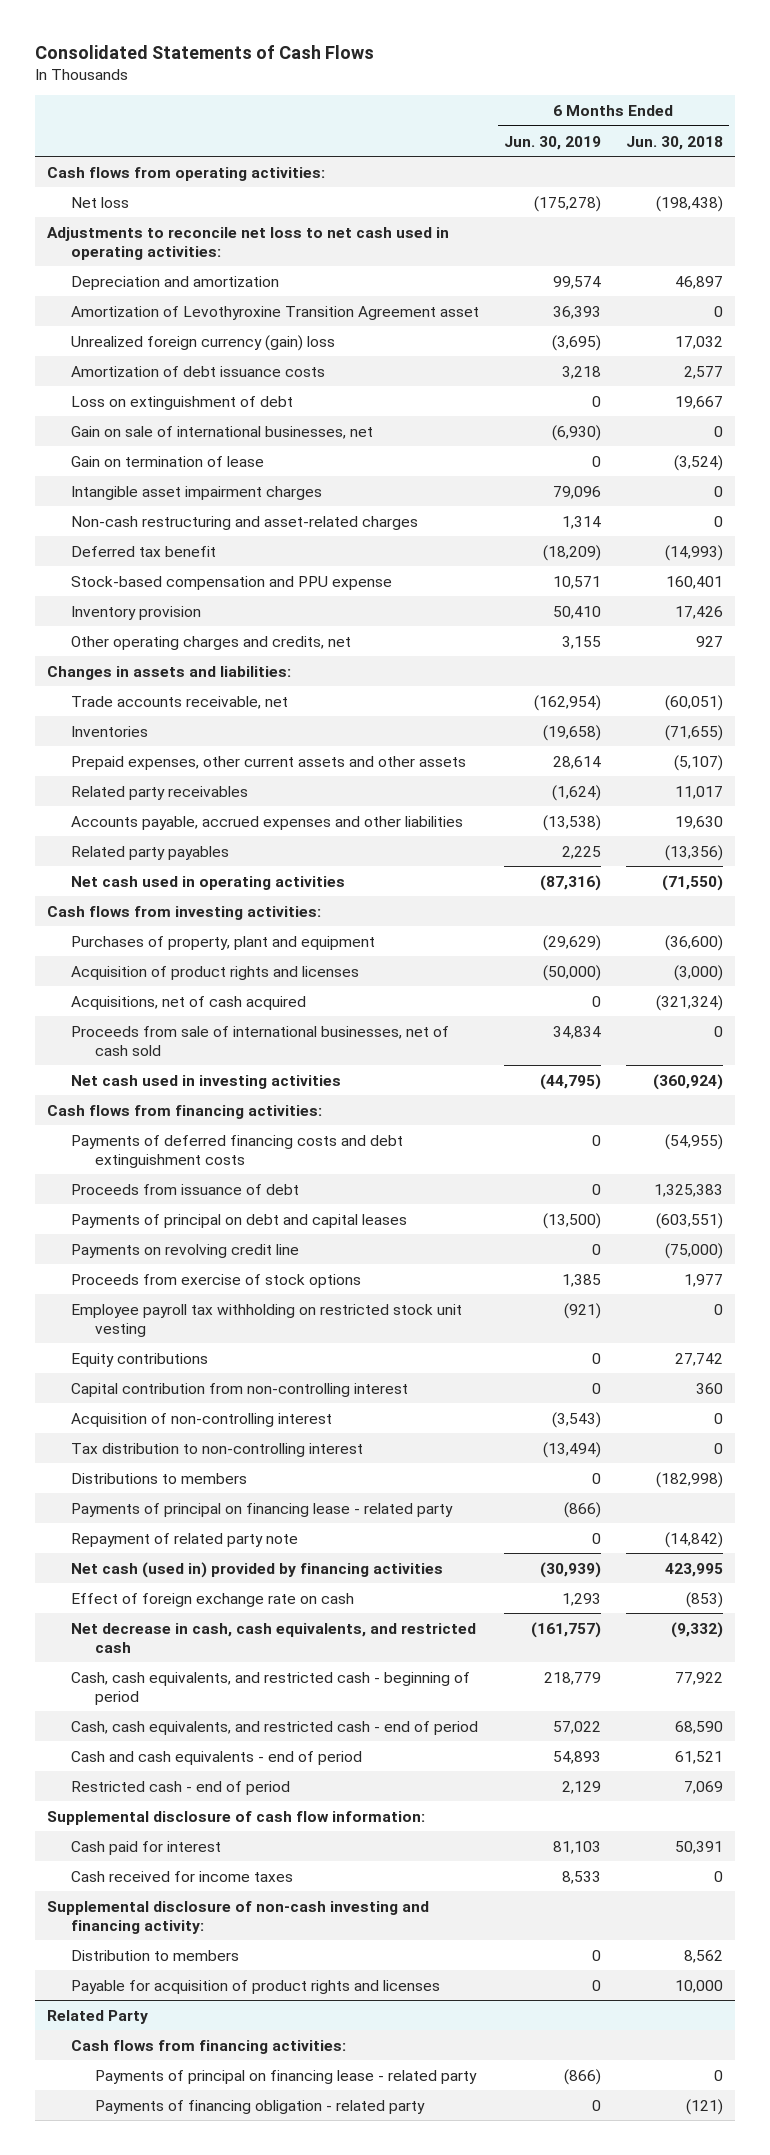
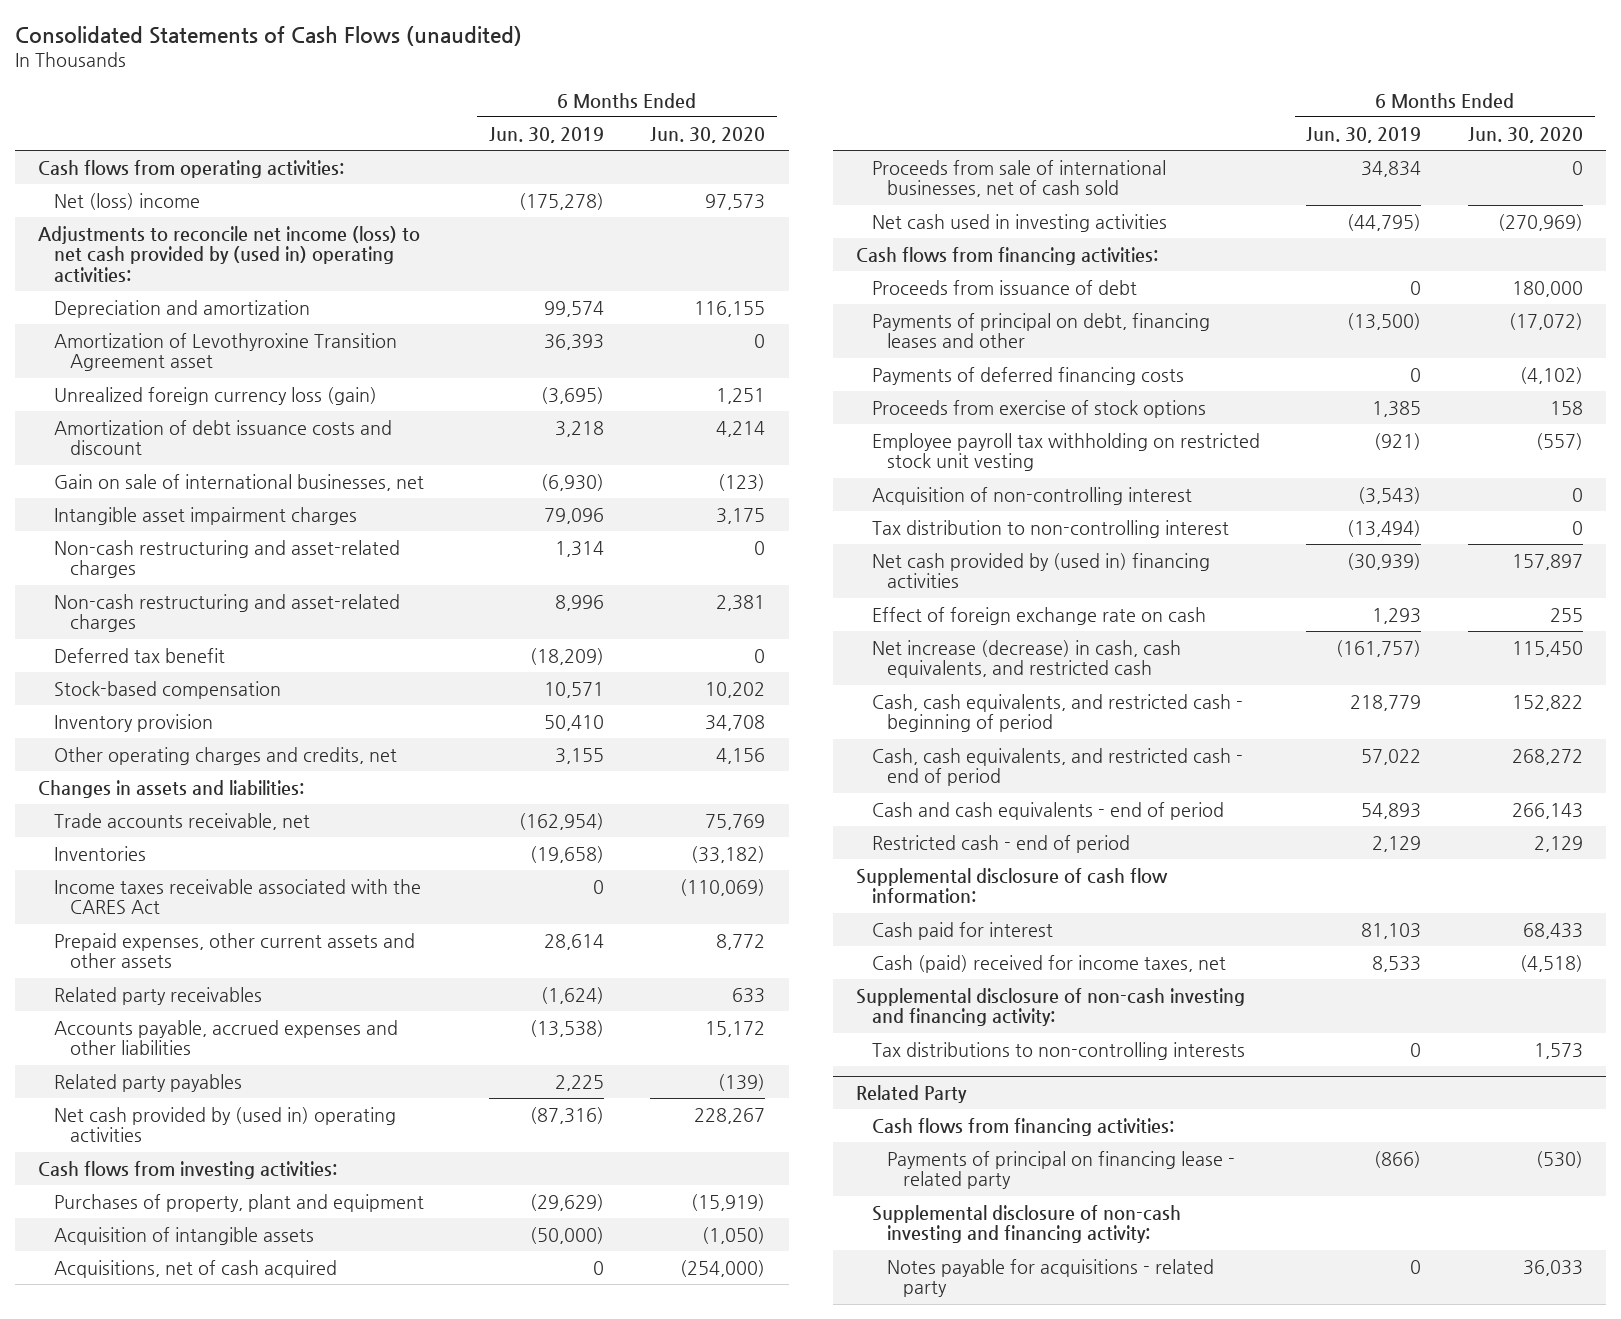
[34,45,374,60] Consolidated Statements of Cash Flows -> [14,26,522,47] Consolidated Statements of Cash Flows (unaudited)
[625,135,723,150] Jun. 30, 2018 -> none
none -> [650,126,766,143] Jun. 30, 2020
[71,196,130,208] Net loss -> [53,192,200,210] Net (loss) income
[47,226,450,260] Adjustments to reconcile net loss to net cash used in operating activities: -> [38,225,421,283] Adjustments to reconcile net income (loss) to net cash provided by (used in) operating activities:
[71,395,294,410] Loss on extinguishment of debt -> none
[71,334,336,351] Unrealized foreign currency (gain) loss -> [53,386,377,405] Unrealized foreign currency loss (gain)
[71,365,326,377] Amortization of debt issuance costs -> [53,419,392,456] Amortization of debt issuance costs and discount
[71,455,265,467] Gain on termination of lease -> none
none -> [53,593,400,633] Non-cash restructuring and asset-related charges
[71,575,393,590] Stock-based compensation and PPU expense -> [53,680,281,699] Stock-based compensation
none -> [53,878,421,915] Income taxes receivable associated with the CARES Act
[71,875,346,890] Net cash used in operating activities -> [53,1106,396,1143] Net cash provided by (used in) operating activities
[71,965,360,980] Acquisition of product rights and licenses -> [53,1226,314,1245] Acquisition of intangible assets
[71,1134,404,1168] Payments of deferred financing costs and debt extinguishment costs -> none
[71,1243,300,1258] Payments on revolving credit line -> none
[71,1213,408,1228] Payments of principal on debt and capital leases -> [871,312,1210,349] Payments of principal on debt, financing leases and other
none -> [871,366,1184,385] Payments of deferred financing costs
[71,1352,209,1367] Equity contributions -> none
[71,1382,409,1397] Capital contribution from non-controlling interest -> none
[71,1472,248,1484] Distributions to members -> none
[71,1502,454,1517] Payments of principal on financing lease - related party -> none
[71,1532,299,1547] Repayment of related party note -> none
[71,1561,444,1578] Net cash (used in) provided by financing activities -> [871,552,1210,589] Net cash provided by (used in) financing activities
[71,1622,477,1653] Net decrease in cash, cash equivalents, and restricted cash -> [871,639,1181,679] Net increase (decrease) in cash, cash equivalents, and restricted cash
[71,1870,294,1882] Cash received for income taxes -> [871,954,1226,973] Cash (paid) received for income taxes, net
[71,1949,240,1961] Distribution to members -> none
[71,1979,441,1994] Payable for acquisition of product rights and licenses -> none
none -> [871,1041,1245,1060] Tax distributions to non-controlling interests
[94,2099,425,2114] Payments of financing obligation - related party -> none
none -> [871,1204,1181,1244] Supplemental disclosure of non-cash investing and financing activity:
none -> [887,1258,1215,1298] Notes payable for acquisitions - related party

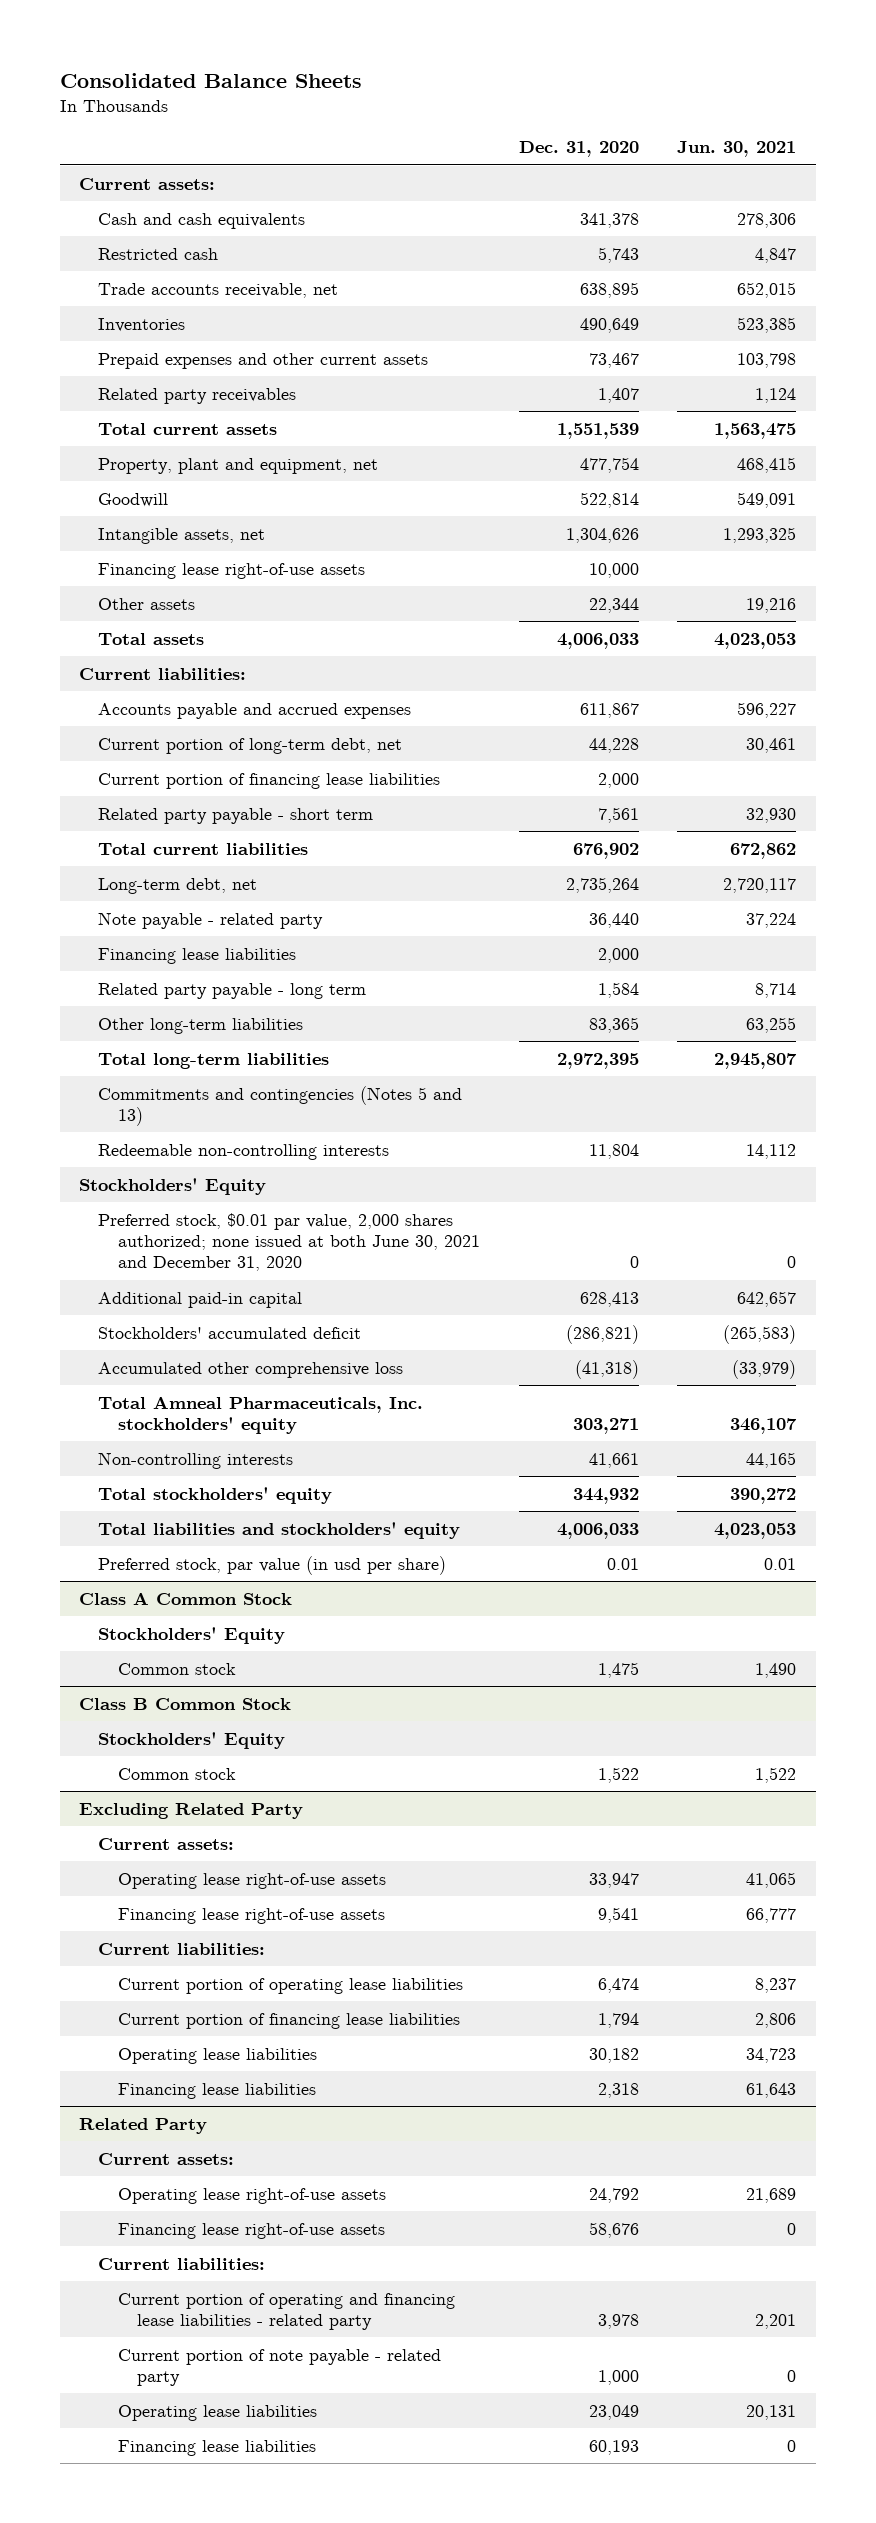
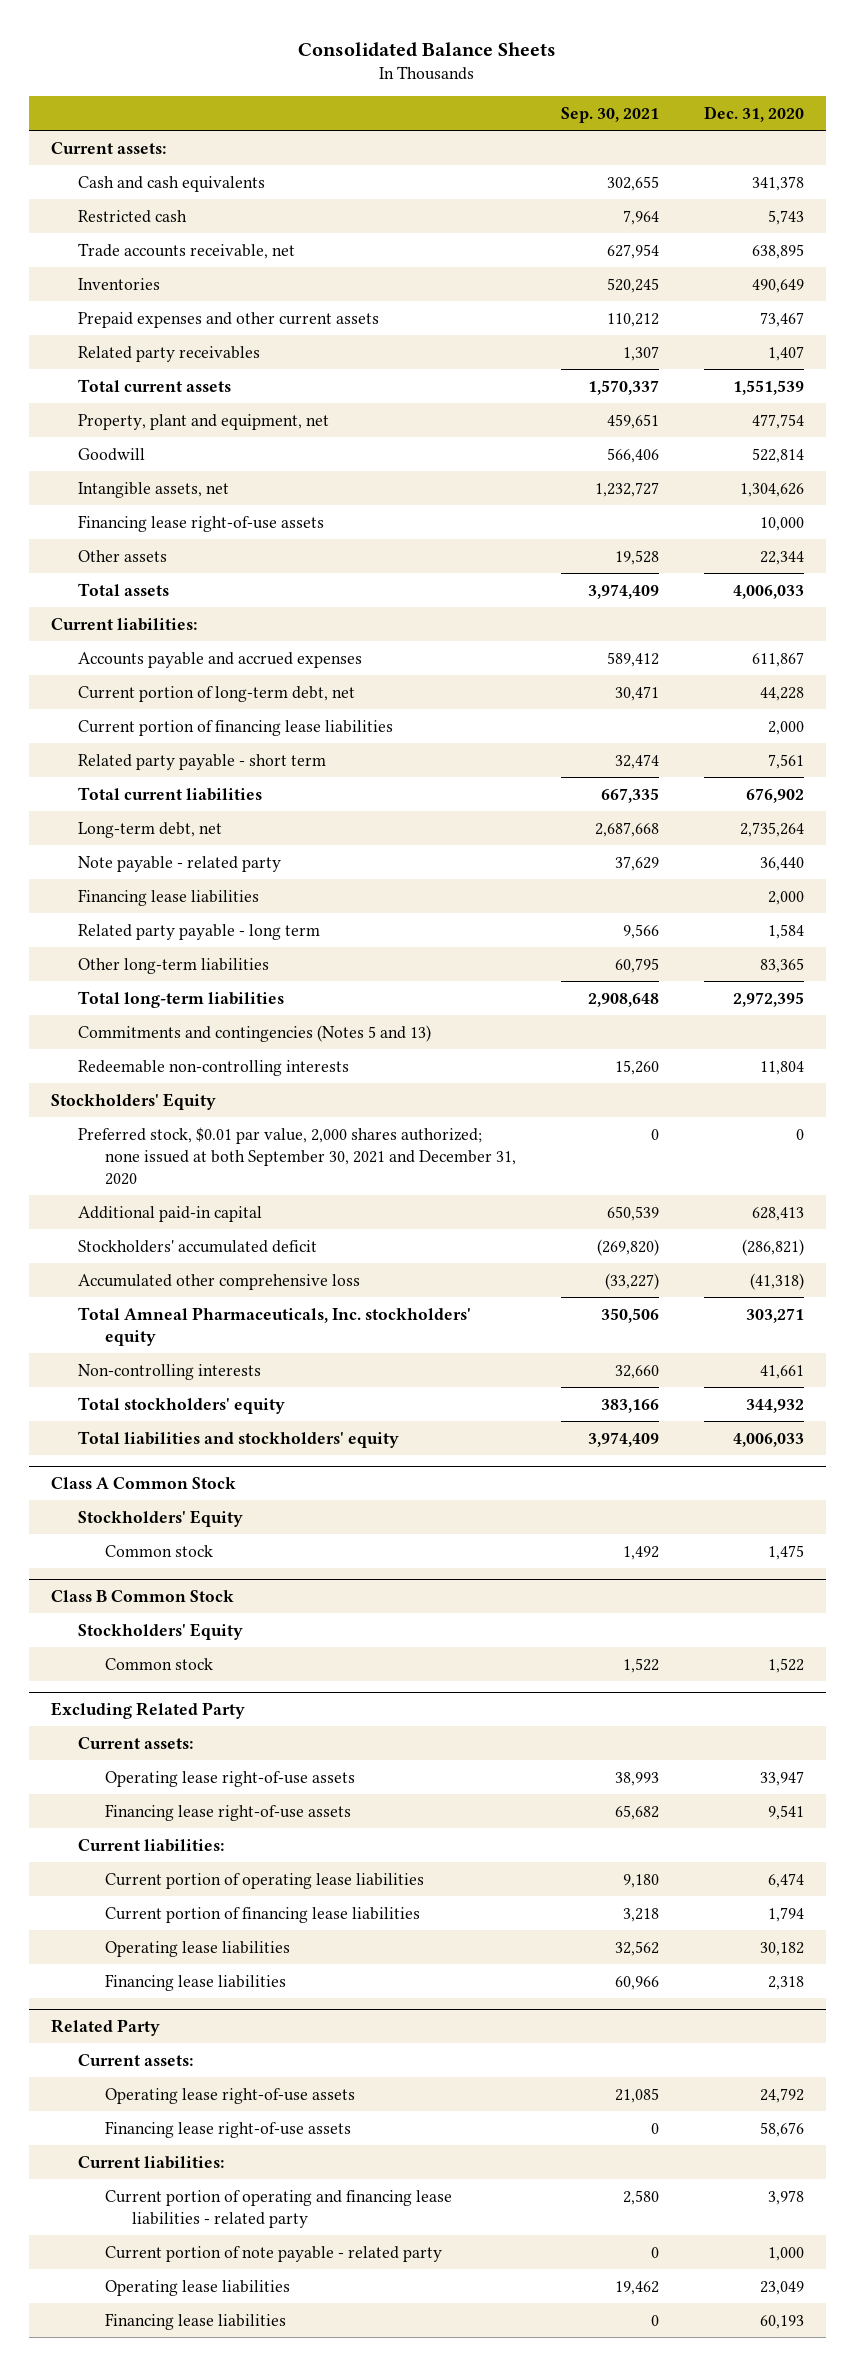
[677,141,797,158] Jun. 30, 2021 -> none
none -> [560,106,659,123] Sep. 30, 2021
[98,1212,480,1272] Preferred stock, $0.01 par value, 2,000 shares authorized; none issued at both June 30, 2021 and December 31, 2020 -> [78,1126,517,1185] Preferred stock, $0.01 par value, 2,000 shares authorized; none issued at both September 30, 2021 and December 31, 2020
[98,1555,447,1575] Preferred stock, par value (in usd per share) -> none

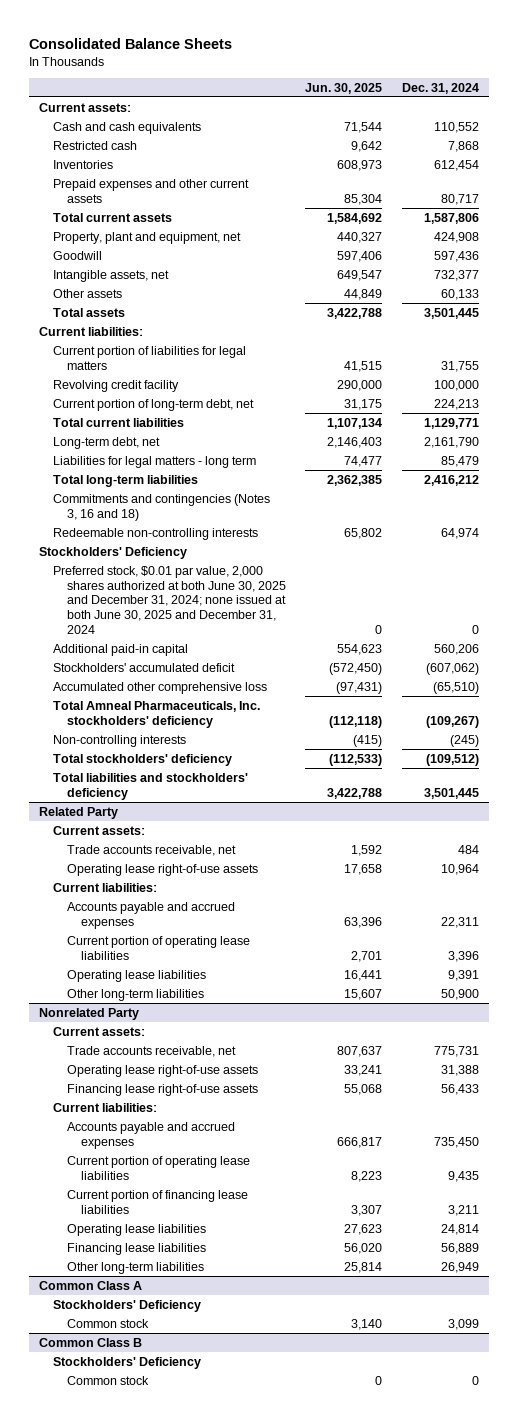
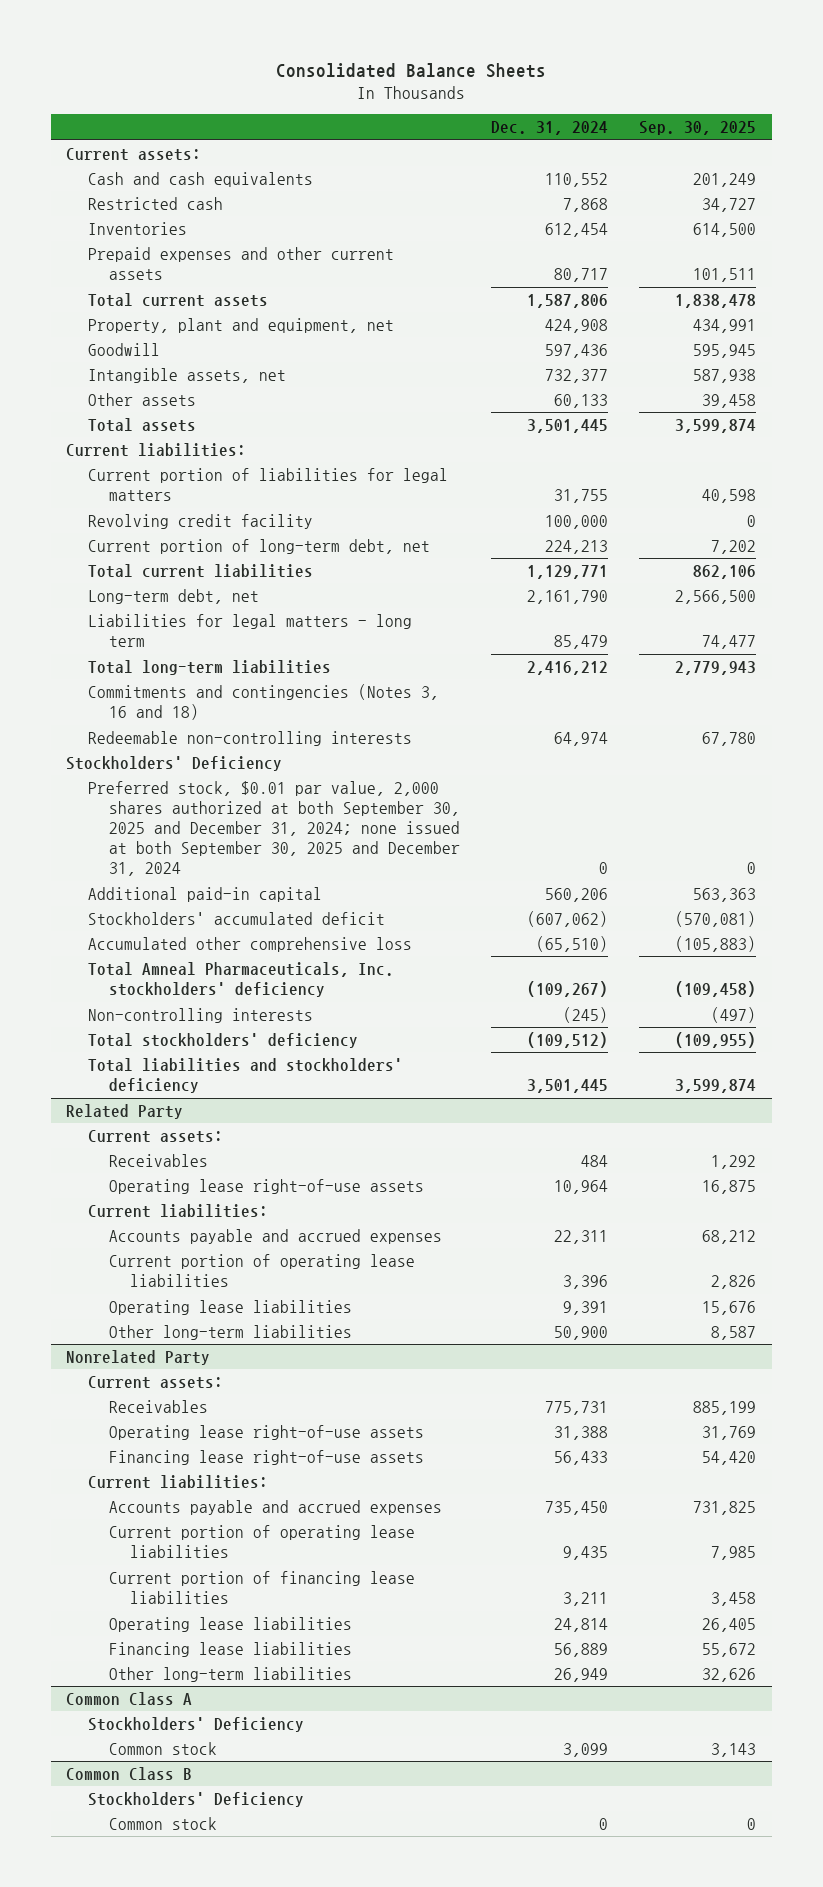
[305,82,383,94] Jun. 30, 2025 -> none
none -> [639,121,757,136] Sep. 30, 2025
[52,565,286,635] Preferred stock, $0.01 par value, 2,000 shares authorized at both June 30, 2025 and December 31, 2024; none issued at both June 30, 2025 and December 31, 2024 -> [87,780,460,877] Preferred stock, $0.01 par value, 2,000 shares authorized at both September 30, 2025 and December 31, 2024; none issued at both September 30, 2025 and December 31, 2024
[66,844,236,856] Trade accounts receivable, net -> [108,1153,208,1167] Receivables
[66,1045,236,1057] Trade accounts receivable, net -> [108,1399,208,1413] Receivables

